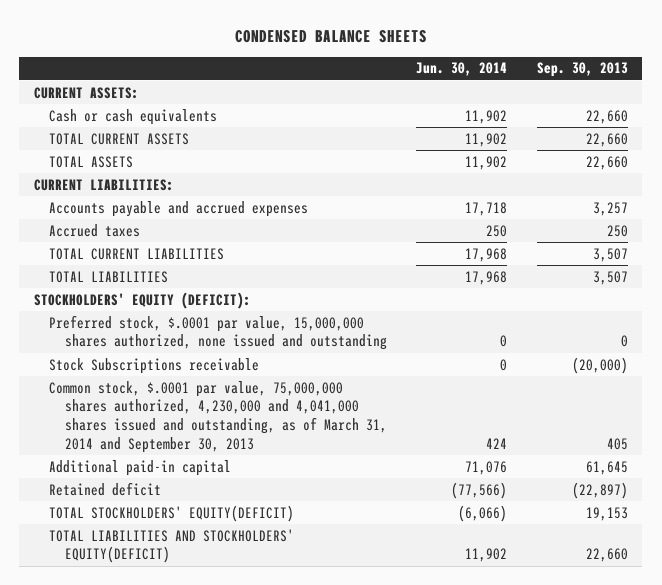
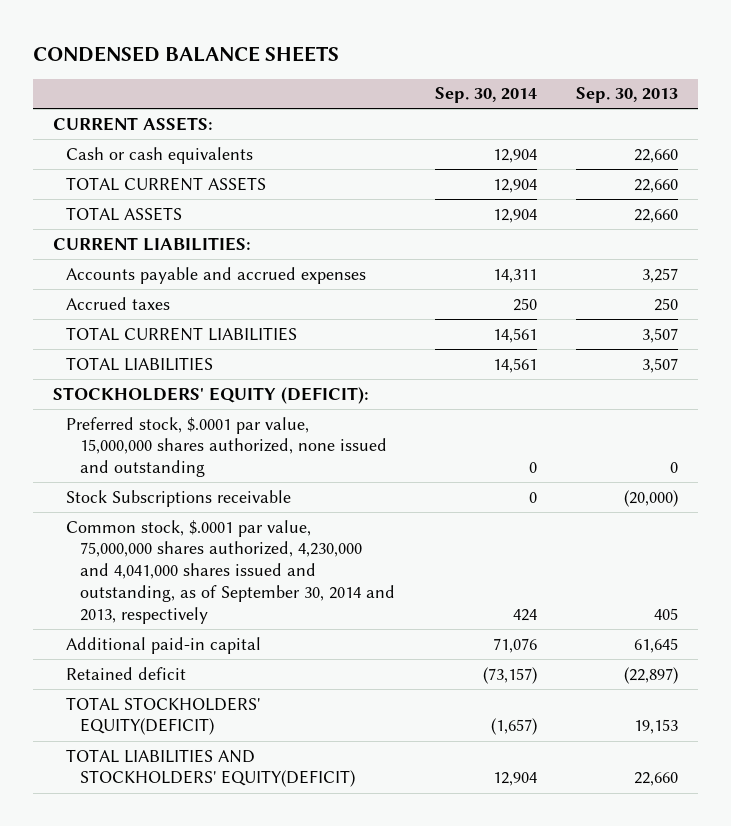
[416,62,508,77] Jun. 30, 2014 -> none
none -> [434,87,537,104] Sep. 30, 2014
[49,380,387,454] Common stock, $.0001 par value, 75,000,000 shares authorized, 4,230,000 and 4,041,000 shares issued and outstanding, as of March 31, 2014 and September 30, 2013 -> [66,519,395,624] Common stock, $.0001 par value, 75,000,000 shares authorized, 4,230,000 and 4,041,000 shares issued and outstanding, as of September 30, 2014 and 2013, respectively

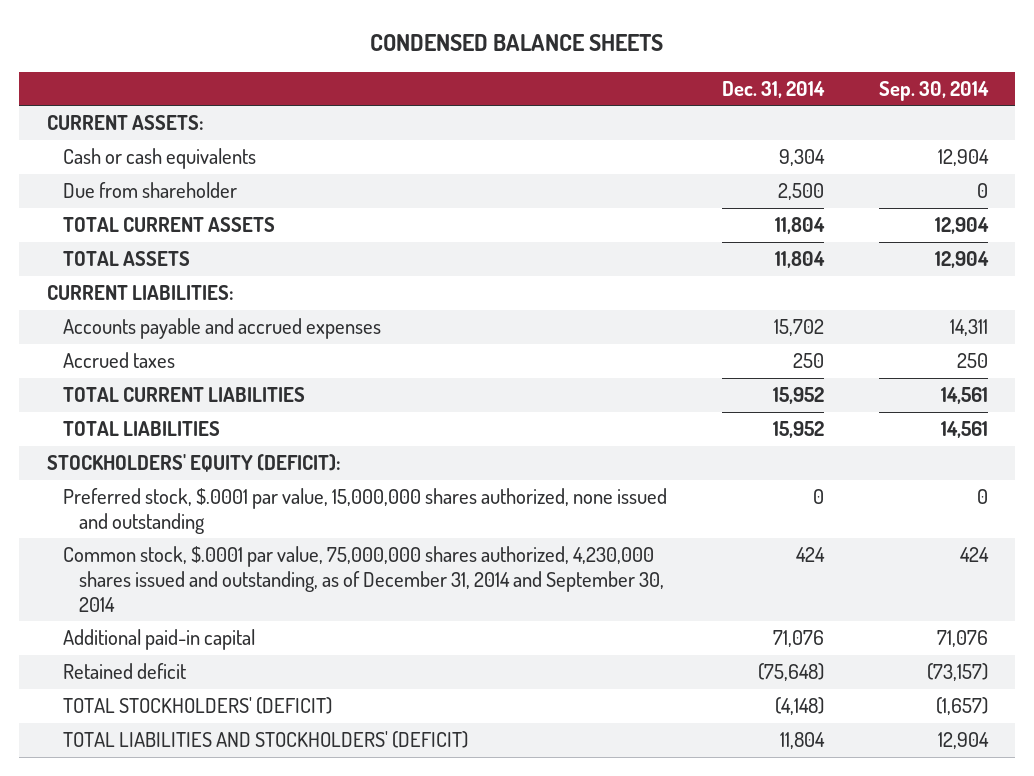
[576,87,679,104] Sep. 30, 2013 -> none
none -> [721,80,825,98] Dec. 31, 2014
none -> [62,182,237,199] Due from shareholder
[66,489,292,507] Stock Subscriptions receivable -> none
[66,519,395,624] Common stock, $.0001 par value, 75,000,000 shares authorized, 4,230,000 and 4,041,000 shares issued and outstanding, as of September 30, 2014 and 2013, respectively -> [62,546,665,613] Common stock, $.0001 par value, 75,000,000 shares authorized, 4,230,000 shares issued and outstanding, as of December 31, 2014 and September 30, 2014
[66,696,261,736] TOTAL STOCKHOLDERS' EQUITY(DEFICIT) -> [62,697,332,715] TOTAL STOCKHOLDERS' (DEFICIT)
[66,748,355,788] TOTAL LIABILITIES AND STOCKHOLDERS' EQUITY(DEFICIT) -> [62,731,468,749] TOTAL LIABILITIES AND STOCKHOLDERS' (DEFICIT)

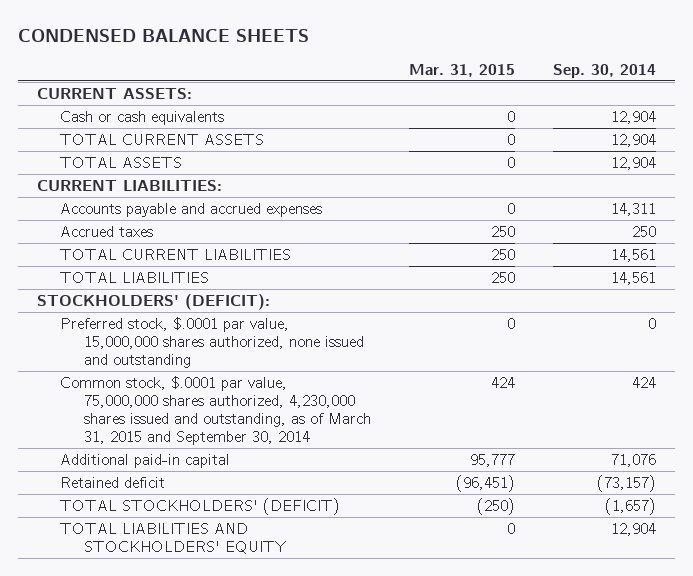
[721,80,825,98] Dec. 31, 2014 -> none
none -> [408,63,515,77] Mar. 31, 2015
[62,182,237,199] Due from shareholder -> none
[46,454,341,473] STOCKHOLDERS' EQUITY (DEFICIT): -> [37,293,271,310] STOCKHOLDERS' (DEFICIT):
[62,546,665,613] Common stock, $.0001 par value, 75,000,000 shares authorized, 4,230,000 shares issued and outstanding, as of December 31, 2014 and September 30, 2014 -> [60,375,371,445] Common stock, $.0001 par value, 75,000,000 shares authorized, 4,230,000 shares issued and outstanding, as of March 31, 2015 and September 30, 2014
[62,731,468,749] TOTAL LIABILITIES AND STOCKHOLDERS' (DEFICIT) -> [60,522,286,554] TOTAL LIABILITIES AND STOCKHOLDERS' EQUITY

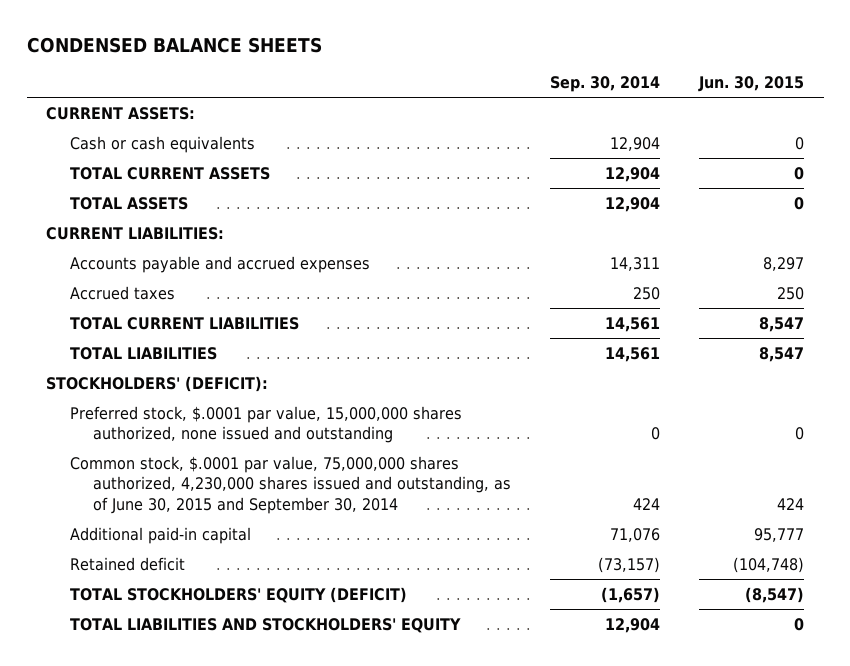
[408,63,515,77] Mar. 31, 2015 -> none
none -> [698,76,805,93] Jun. 30, 2015
[60,375,371,445] Common stock, $.0001 par value, 75,000,000 shares authorized, 4,230,000 shares issued and outstanding, as of March 31, 2015 and September 30, 2014 -> [69,455,512,515] Common stock, $.0001 par value, 75,000,000 shares authorized, 4,230,000 shares issued and outstanding, as of June 30, 2015 and September 30, 2014
[60,497,341,515] TOTAL STOCKHOLDERS' (DEFICIT) -> [69,586,407,603] TOTAL STOCKHOLDERS' EQUITY (DEFICIT)

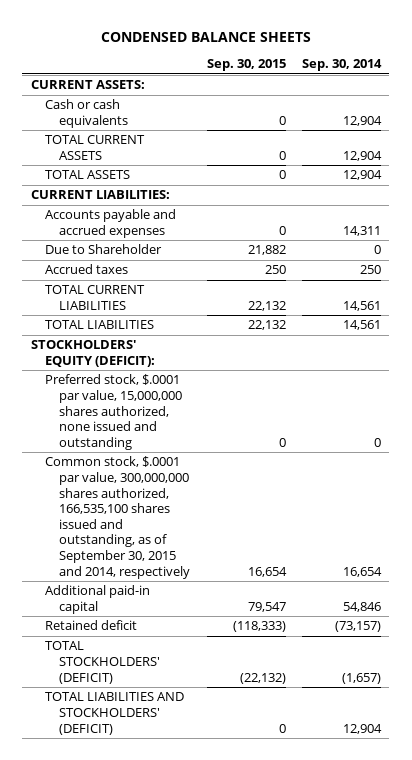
[698,76,805,93] Jun. 30, 2015 -> none
none -> [206,59,286,72] Sep. 30, 2015
none -> [44,244,162,255] Due to Shareholder
[46,375,269,392] STOCKHOLDERS' (DEFICIT): -> [30,340,155,367] STOCKHOLDERS' EQUITY (DEFICIT):
[69,455,512,515] Common stock, $.0001 par value, 75,000,000 shares authorized, 4,230,000 shares issued and outstanding, as of June 30, 2015 and September 30, 2014 -> [44,456,191,579] Common stock, $.0001 par value, 300,000,000 shares authorized, 166,535,100 shares issued and outstanding, as of September 30, 2015 and 2014, respectively
[633,498,661,511] 424 -> [343,566,383,577] 16,654
[610,527,661,542] 71,076 -> [343,601,382,612] 54,846
[69,586,407,603] TOTAL STOCKHOLDERS' EQUITY (DEFICIT) -> [44,641,161,684] TOTAL STOCKHOLDERS' (DEFICIT)
[69,617,461,633] TOTAL LIABILITIES AND STOCKHOLDERS' EQUITY -> [44,692,184,735] TOTAL LIABILITIES AND STOCKHOLDERS' (DEFICIT)

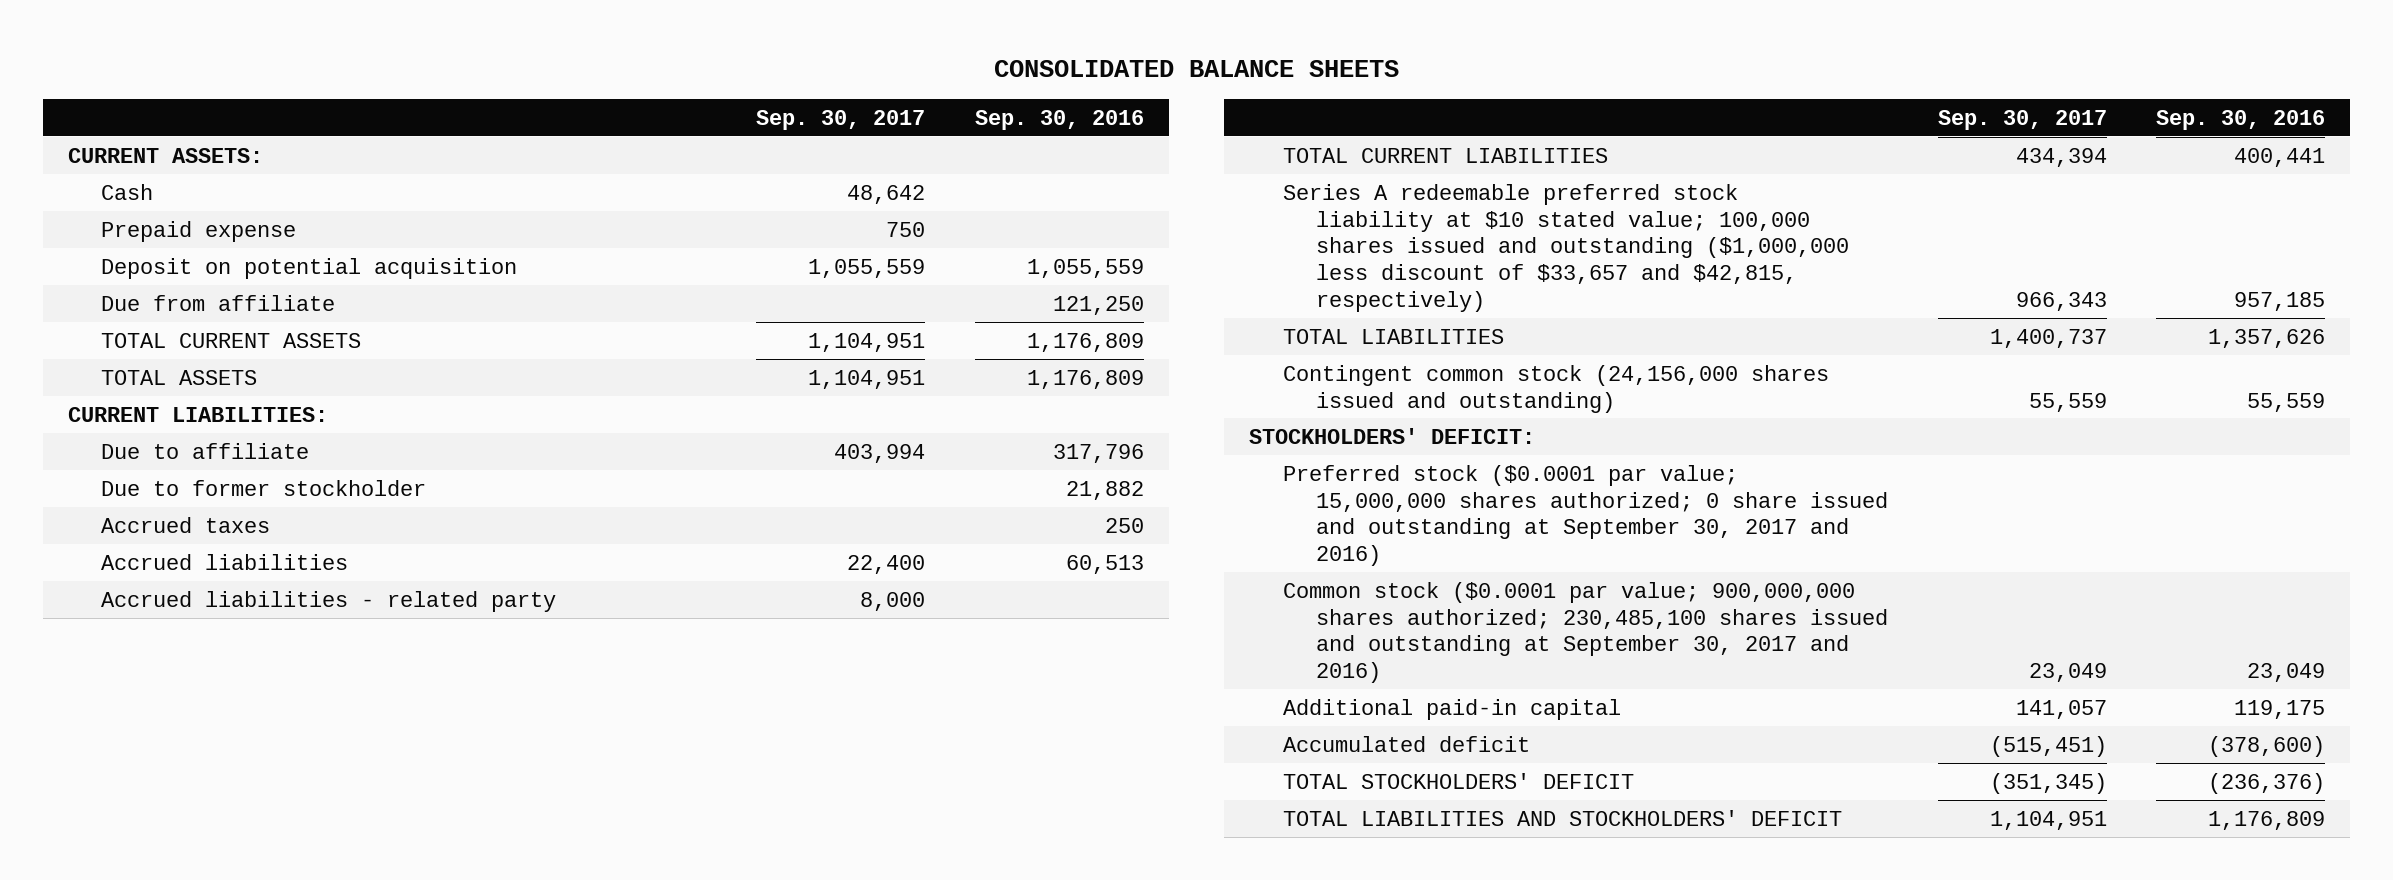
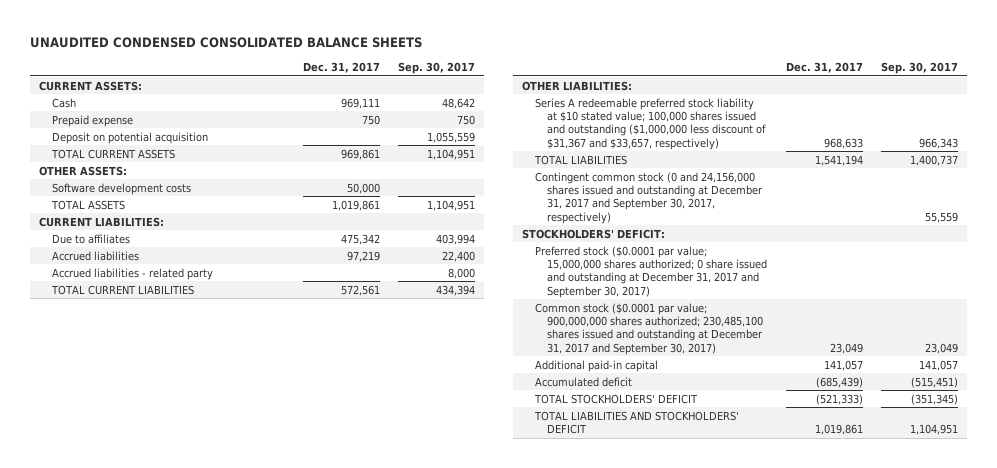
[993,60,1399,78] CONSOLIDATED BALANCE SHEETS -> [29,37,422,49] UNAUDITED CONDENSED CONSOLIDATED BALANCE SHEETS
[975,110,1145,131] Sep. 30, 2016 -> none
none -> [303,62,381,74] Dec. 31, 2017
[101,294,336,311] Due from affiliate -> none
none -> [39,165,128,176] OTHER ASSETS:
none -> [51,182,191,195] Software development costs
[101,479,427,496] Due to former stockholder -> none
[101,516,271,533] Accrued taxes -> none
[101,442,310,459] Due to affiliate -> [51,233,130,244] Due to affiliates
none -> [521,80,632,91] OTHER LIABILITIES:
[1282,183,1850,313] Series A redeemable preferred stock liability at $10 stated value; 100,000 shares issued and outstanding ($1,000,000 less discount of $33,657 and $42,815, respectively) -> [534,97,767,150] Series A redeemable preferred stock liability at $10 stated value; 100,000 shares issued and outstanding ($1,000,000 less discount of $31,367 and $33,657, respectively)
[1282,364,1829,413] Contingent common stock (24,156,000 shares issued and outstanding) -> [534,171,764,224] Contingent common stock (0 and 24,156,000 shares issued and outstanding at December 31, 2017 and September 30, 2017, respectively)
[1282,464,1889,567] Preferred stock ($0.0001 par value; 15,000,000 shares authorized; 0 share issued and outstanding at September 30, 2017 and 2016) -> [534,245,768,298] Preferred stock ($0.0001 par value; 15,000,000 shares authorized; 0 share issued and outstanding at December 31, 2017 and September 30, 2017)
[1282,581,1889,684] Common stock ($0.0001 par value; 900,000,000 shares authorized; 230,485,100 shares issued and outstanding at September 30, 2017 and 2016) -> [534,302,764,355] Common stock ($0.0001 par value; 900,000,000 shares authorized; 230,485,100 shares issued and outstanding at December 31, 2017 and September 30, 2017)

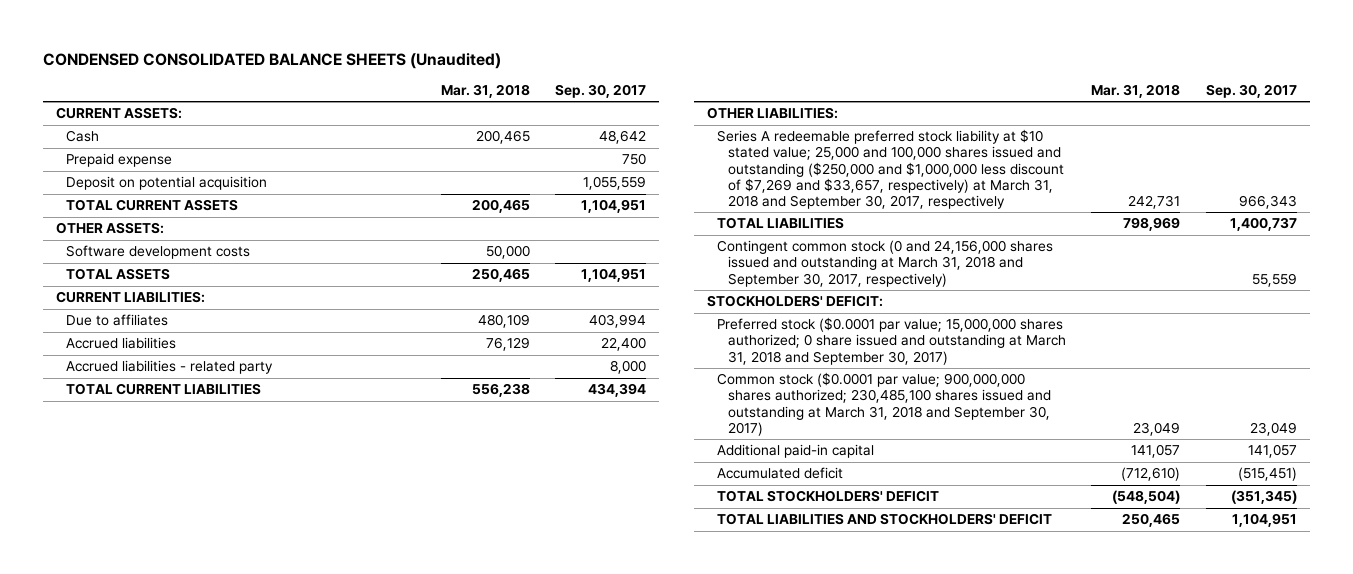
[29,37,422,49] UNAUDITED CONDENSED CONSOLIDATED BALANCE SHEETS -> [43,52,502,69] CONDENSED CONSOLIDATED BALANCE SHEETS (Unaudited)
[303,62,381,74] Dec. 31, 2017 -> none
none -> [440,83,530,98] Mar. 31, 2018
[534,97,767,150] Series A redeemable preferred stock liability at $10 stated value; 100,000 shares issued and outstanding ($1,000,000 less discount of $31,367 and $33,657, respectively) -> [717,129,1064,210] Series A redeemable preferred stock liability at $10 stated value; 25,000 and 100,000 shares issued and outstanding ($250,000 and $1,000,000 less discount of $7,269 and $33,657, respectively) at March 31, 2018 and September 30, 2017, respectively
[534,171,764,224] Contingent common stock (0 and 24,156,000 shares issued and outstanding at December 31, 2017 and September 30, 2017, respectively) -> [717,240,1054,287] Contingent common stock (0 and 24,156,000 shares issued and outstanding at March 31, 2018 and September 30, 2017, respectively)
[534,245,768,298] Preferred stock ($0.0001 par value; 15,000,000 shares authorized; 0 share issued and outstanding at December 31, 2017 and September 30, 2017) -> [717,317,1066,365] Preferred stock ($0.0001 par value; 15,000,000 shares authorized; 0 share issued and outstanding at March 31, 2018 and September 30, 2017)
[534,302,764,355] Common stock ($0.0001 par value; 900,000,000 shares authorized; 230,485,100 shares issued and outstanding at December 31, 2017 and September 30, 2017) -> [717,372,1051,436] Common stock ($0.0001 par value; 900,000,000 shares authorized; 230,485,100 shares issued and outstanding at March 31, 2018 and September 30, 2017)

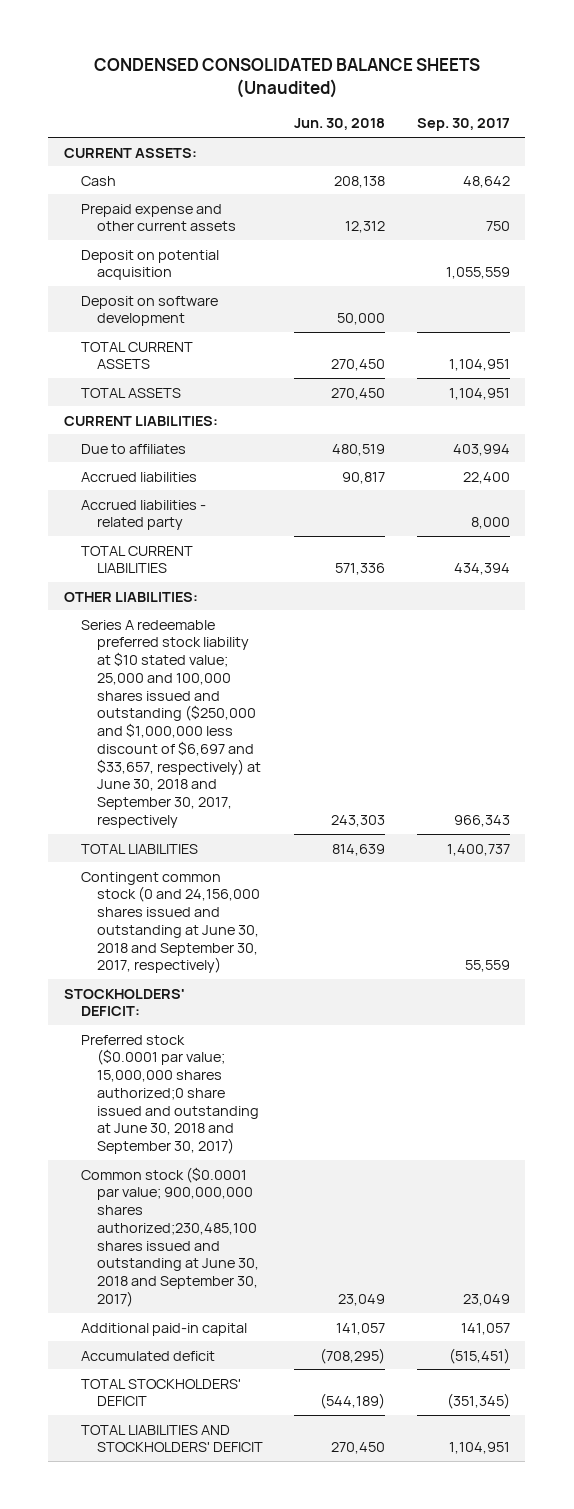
[440,83,530,98] Mar. 31, 2018 -> none
none -> [294,118,386,131] Jun. 30, 2018
[66,153,173,168] Prepaid expense -> [80,203,237,232] Prepaid expense and other current assets
none -> [80,295,218,327] Deposit on software development
[55,222,164,235] OTHER ASSETS: -> none
[66,245,251,260] Software development costs -> none
[717,129,1064,210] Series A redeemable preferred stock liability at $10 stated value; 25,000 and 100,000 shares issued and outstanding ($250,000 and $1,000,000 less discount of $7,269 and $33,657, respectively) at March 31, 2018 and September 30, 2017, respectively -> [80,619,262,828] Series A redeemable preferred stock liability at $10 stated value; 25,000 and 100,000 shares issued and outstanding ($250,000 and $1,000,000 less discount of $6,697 and $33,657, respectively) at June 30, 2018 and September 30, 2017, respectively
[717,240,1054,287] Contingent common stock (0 and 24,156,000 shares issued and outstanding at March 31, 2018 and September 30, 2017, respectively) -> [80,871,261,974] Contingent common stock (0 and 24,156,000 shares issued and outstanding at June 30, 2018 and September 30, 2017, respectively)
[717,317,1066,365] Preferred stock ($0.0001 par value; 15,000,000 shares authorized; 0 share issued and outstanding at March 31, 2018 and September 30, 2017) -> [80,1034,260,1155] Preferred stock ($0.0001 par value; 15,000,000 shares authorized;0 share issued and outstanding at June 30, 2018 and September 30, 2017)
[717,372,1051,436] Common stock ($0.0001 par value; 900,000,000 shares authorized; 230,485,100 shares issued and outstanding at March 31, 2018 and September 30, 2017) -> [80,1166,260,1307] Common stock ($0.0001 par value; 900,000,000 shares authorized;230,485,100 shares issued and outstanding at June 30, 2018 and September 30, 2017)

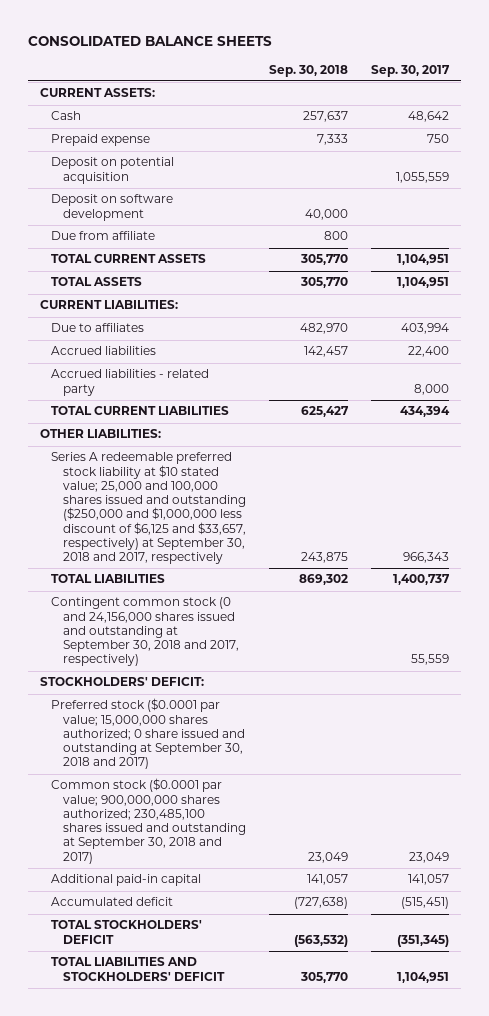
[93,58,480,99] CONDENSED CONSOLIDATED BALANCE SHEETS (Unaudited) -> [27,36,272,47] CONSOLIDATED BALANCE SHEETS
[294,118,386,131] Jun. 30, 2018 -> none
none -> [268,64,348,77] Sep. 30, 2018
[80,203,237,232] Prepaid expense and other current assets -> [51,134,151,147] Prepaid expense
none -> [51,231,156,241] Due from affiliate
[80,619,262,828] Series A redeemable preferred stock liability at $10 stated value; 25,000 and 100,000 shares issued and outstanding ($250,000 and $1,000,000 less discount of $6,697 and $33,657, respectively) at June 30, 2018 and September 30, 2017, respectively -> [51,452,246,565] Series A redeemable preferred stock liability at $10 stated value; 25,000 and 100,000 shares issued and outstanding ($250,000 and $1,000,000 less discount of $6,125 and $33,657, respectively) at September 30, 2018 and 2017, respectively
[80,871,261,974] Contingent common stock (0 and 24,156,000 shares issued and outstanding at June 30, 2018 and September 30, 2017, respectively) -> [51,597,239,667] Contingent common stock (0 and 24,156,000 shares issued and outstanding at September 30, 2018 and 2017, respectively)
[80,1034,260,1155] Preferred stock ($0.0001 par value; 15,000,000 shares authorized;0 share issued and outstanding at June 30, 2018 and September 30, 2017) -> [51,698,245,770] Preferred stock ($0.0001 par value; 15,000,000 shares authorized; 0 share issued and outstanding at September 30, 2018 and 2017)
[80,1166,260,1307] Common stock ($0.0001 par value; 900,000,000 shares authorized;230,485,100 shares issued and outstanding at June 30, 2018 and September 30, 2017) -> [51,778,246,864] Common stock ($0.0001 par value; 900,000,000 shares authorized; 230,485,100 shares issued and outstanding at September 30, 2018 and 2017)

